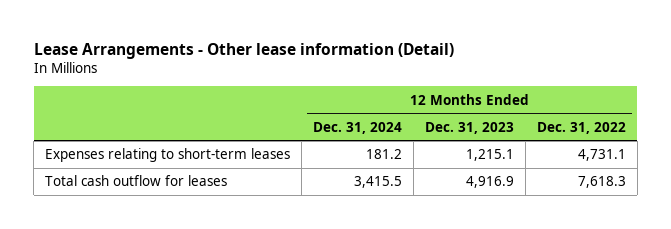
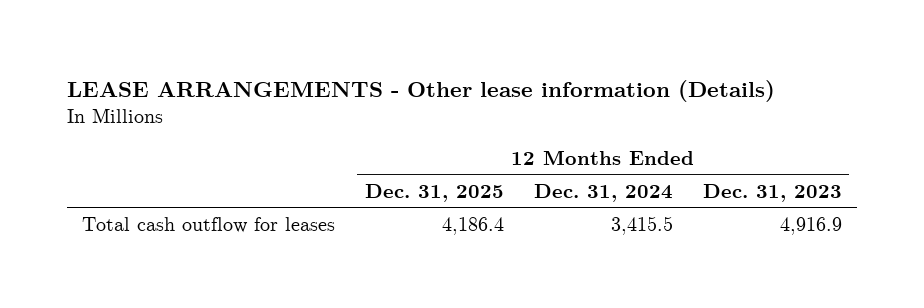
[33,42,454,59] Lease Arrangements - Other lease information (Detail) -> [66,79,775,102] LEASE ARRANGEMENTS - Other lease information (Details)
[536,121,626,134] Dec. 31, 2022 -> none
none -> [364,183,504,202] Dec. 31, 2025
[45,148,291,163] Expenses relating to short-term leases -> none

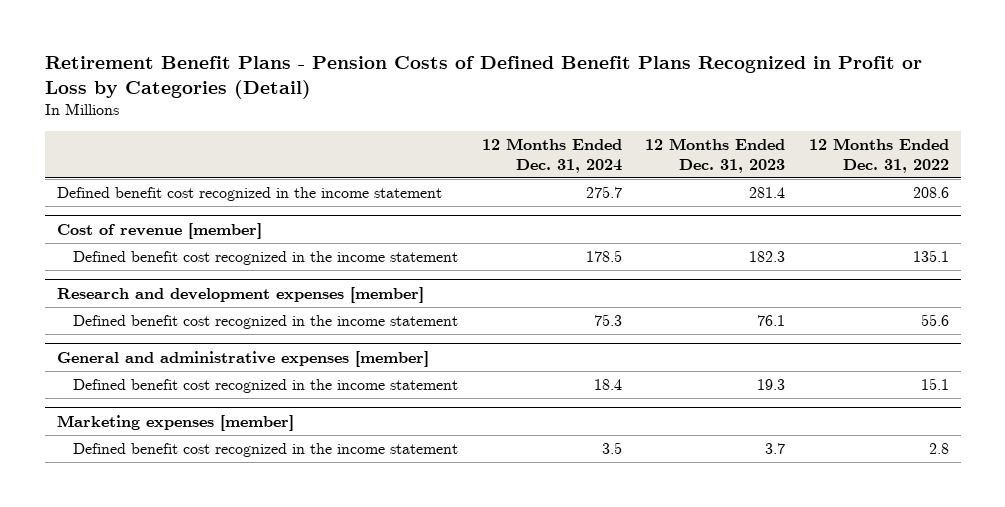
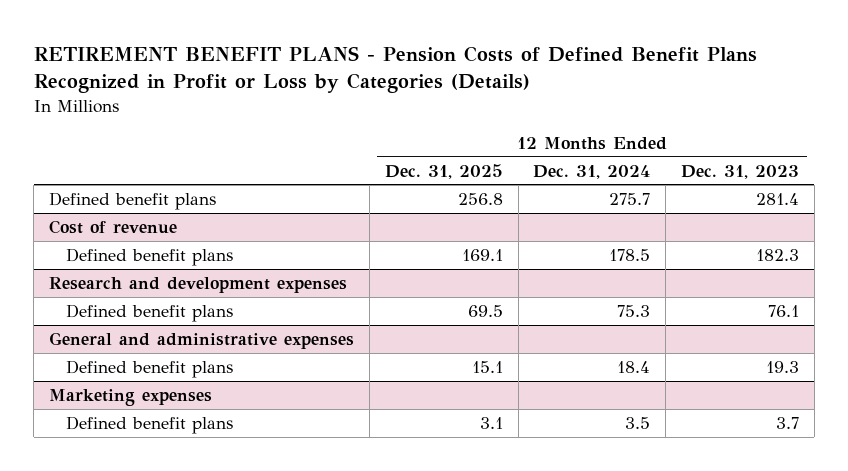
[44,56,922,99] Retirement Benefit Plans - Pension Costs of Defined Benefit Plans Recognized in Profit or Loss by Categories (Detail) -> [33,45,757,94] RETIREMENT BENEFIT PLANS - Pension Costs of Defined Benefit Plans Recognized in Profit or Loss by Categories (Details)
[808,138,949,173] 12 Months Ended Dec. 31, 2022 -> none
none -> [384,163,503,179] Dec. 31, 2025
[56,187,442,202] Defined benefit cost recognized in the income statement -> [49,191,217,210] Defined benefit plans
[56,222,262,239] Cost of revenue [member] -> [49,219,178,234] Cost of revenue
[73,251,459,266] Defined benefit cost recognized in the income statement -> [66,247,234,266] Defined benefit plans
[56,286,424,303] Research and development expenses [member] -> [49,276,348,293] Research and development expenses
[73,315,459,330] Defined benefit cost recognized in the income statement -> [66,303,234,322] Defined benefit plans
[56,350,429,367] General and administrative expenses [member] -> [49,331,355,349] General and administrative expenses
[73,379,459,394] Defined benefit cost recognized in the income statement -> [66,359,234,378] Defined benefit plans
[56,414,294,431] Marketing expenses [member] -> [49,388,213,406] Marketing expenses
[73,443,459,458] Defined benefit cost recognized in the income statement -> [66,415,234,434] Defined benefit plans

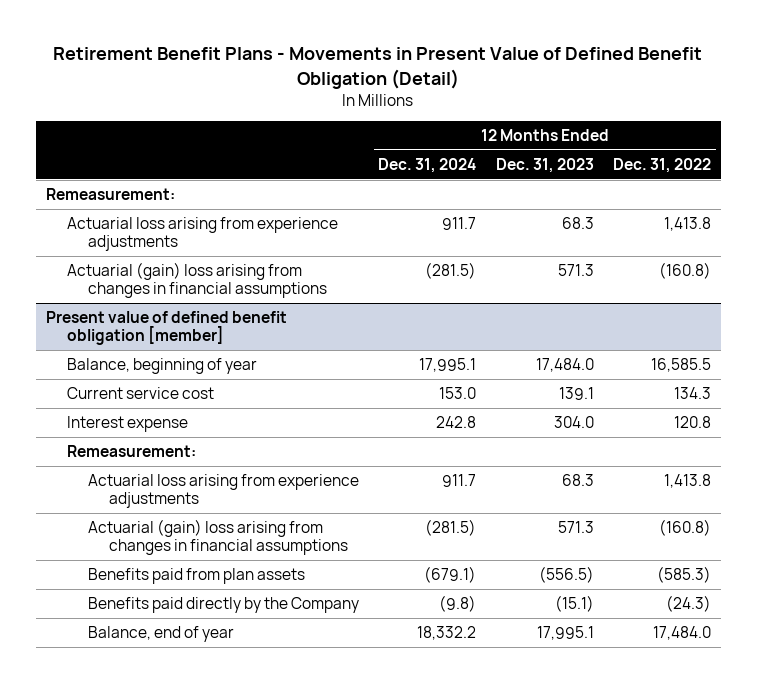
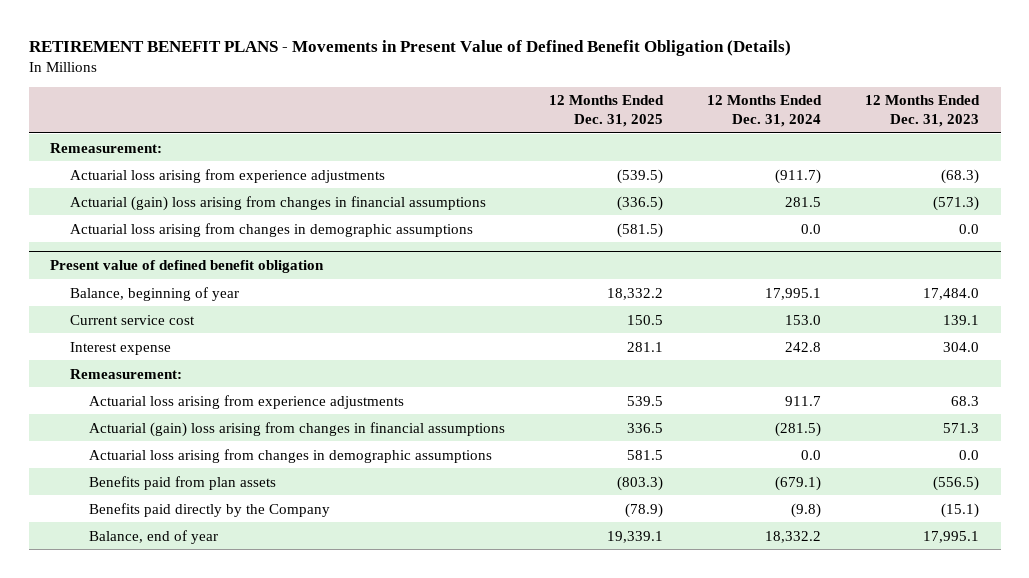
[53,47,703,89] Retirement Benefit Plans - Movements in Present Value of Defined Benefit Obligation (Detail) -> [28,39,791,56] RETIREMENT BENEFIT PLANS - Movements in Present Value of Defined Benefit Obligation (Details)
[612,157,711,173] Dec. 31, 2022 -> none
none -> [549,95,665,127] 12 Months Ended Dec. 31, 2025
[442,216,477,230] 911.7 -> [774,168,821,184] (911.7)
[561,216,594,229] 68.3 -> [940,168,979,184] (68.3)
[425,261,477,279] (281.5) -> [784,196,821,207] 281.5
[557,263,594,276] 571.3 -> [932,195,979,211] (571.3)
none -> [69,222,473,237] Actuarial loss arising from changes in demographic assumptions
[45,310,287,346] Present value of defined benefit obligation [member] -> [50,259,325,273] Present value of defined benefit obligation
none -> [89,448,493,463] Actuarial loss arising from changes in demographic assumptions

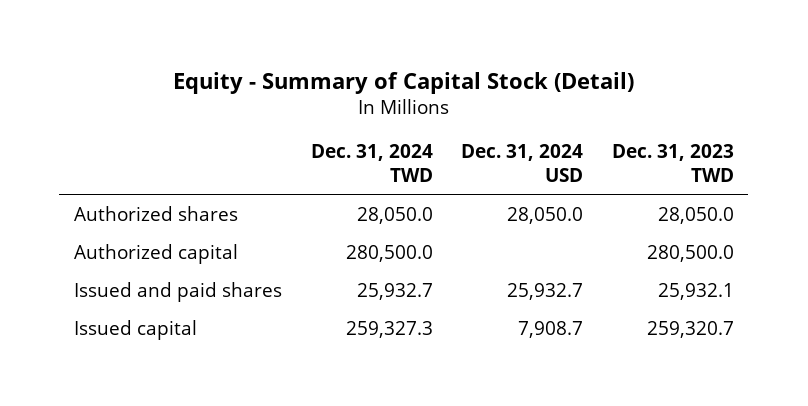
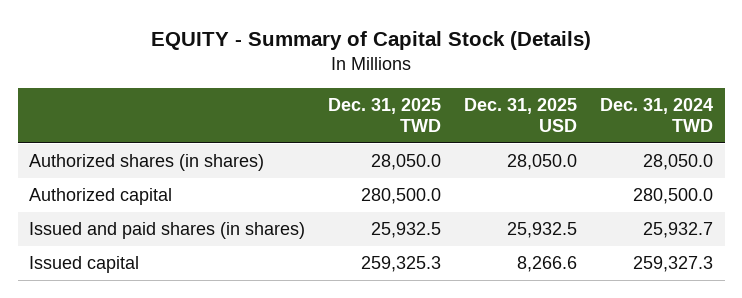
[172,71,634,94] Equity - Summary of Capital Stock (Detail) -> [151,30,592,50] EQUITY - Summary of Capital Stock (Details)
[461,144,584,183] Dec. 31, 2024 USD -> none
[611,144,734,183] Dec. 31, 2023 TWD -> none
none -> [328,97,442,132] Dec. 31, 2025 TWD
none -> [464,97,578,132] Dec. 31, 2025 USD
[73,205,238,221] Authorized shares -> [29,154,265,172] Authorized shares (in shares)
[73,281,282,302] Issued and paid shares -> [29,222,306,240] Issued and paid shares (in shares)

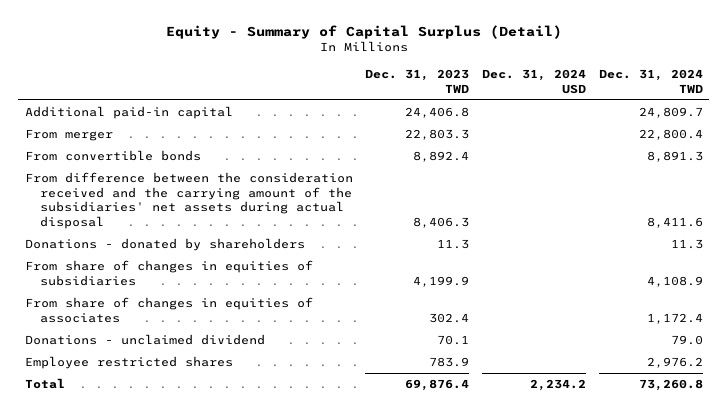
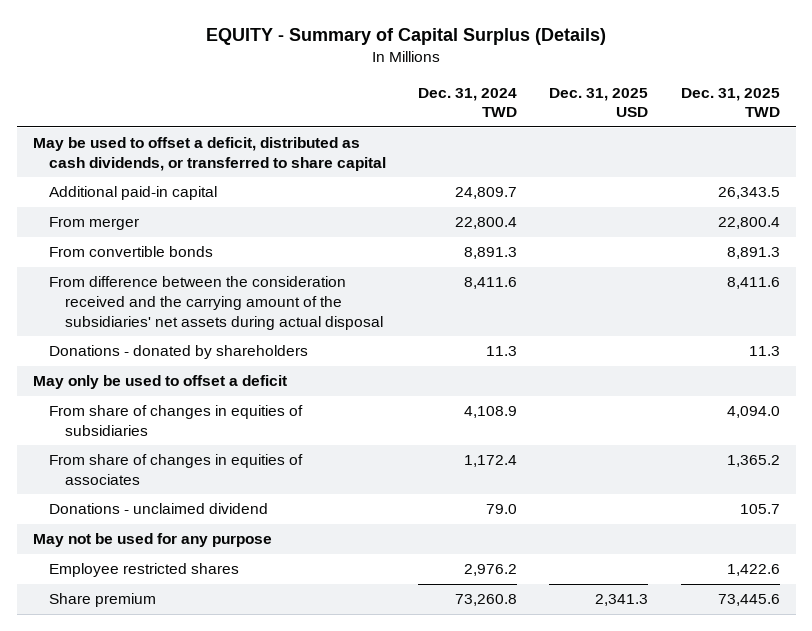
[165,24,562,39] Equity - Summary of Capital Surplus (Detail) -> [206,27,607,45] EQUITY - Summary of Capital Surplus (Details)
[365,69,470,93] Dec. 31, 2023 TWD -> none
[481,69,586,94] Dec. 31, 2024 USD -> none
none -> [549,87,649,118] Dec. 31, 2025 USD
none -> [680,87,780,118] Dec. 31, 2025 TWD
none -> [32,137,386,171] May be used to offset a deficit, distributed as cash dividends, or transferred to share capital
none -> [32,375,287,390] May only be used to offset a deficit
none -> [32,533,272,548] May not be used for any purpose
[24,378,65,390] Total -> [48,593,156,608] Share premium

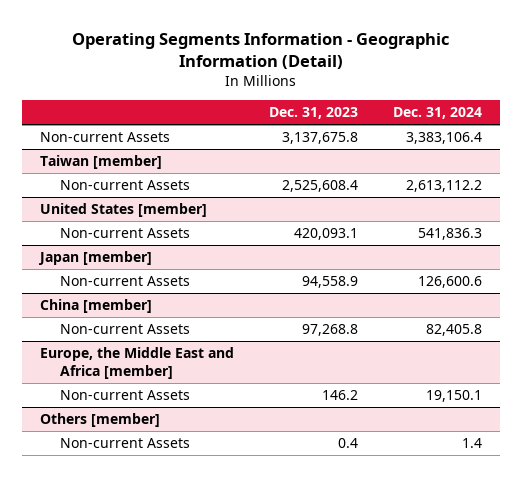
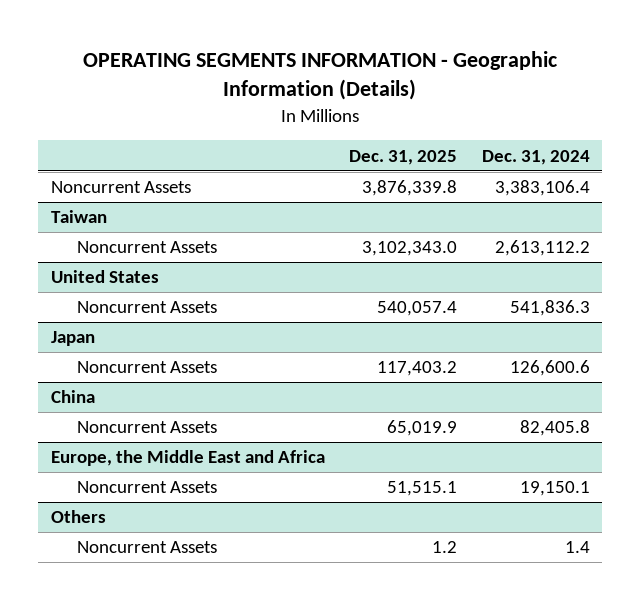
[72,32,450,69] Operating Segments Information - Geographic Information (Detail) -> [83,51,558,101] OPERATING SEGMENTS INFORMATION - Geographic Information (Details)
[269,107,359,120] Dec. 31, 2023 -> none
none -> [349,149,458,165] Dec. 31, 2025
[39,132,170,143] Non-current Assets -> [50,181,191,194] Noncurrent Assets
[39,155,162,170] Taiwan [member] -> [50,210,107,224] Taiwan
[59,180,190,191] Non-current Assets -> [77,241,218,254] Noncurrent Assets
[39,203,207,218] United States [member] -> [50,270,159,284] United States
[59,228,190,239] Non-current Assets -> [77,301,218,314] Noncurrent Assets
[37,251,152,266] Japan [member] -> [50,331,95,347] Japan
[59,276,190,287] Non-current Assets -> [77,361,218,374] Noncurrent Assets
[39,299,152,314] China [member] -> [50,390,95,404] China
[59,324,190,335] Non-current Assets -> [77,421,218,434] Noncurrent Assets
[39,347,234,379] Europe, the Middle East and Africa [member] -> [50,450,325,467] Europe, the Middle East and Africa
[59,390,190,401] Non-current Assets -> [77,481,218,494] Noncurrent Assets
[39,413,160,428] Others [member] -> [50,510,106,524] Others
[59,438,190,449] Non-current Assets -> [77,541,218,554] Noncurrent Assets

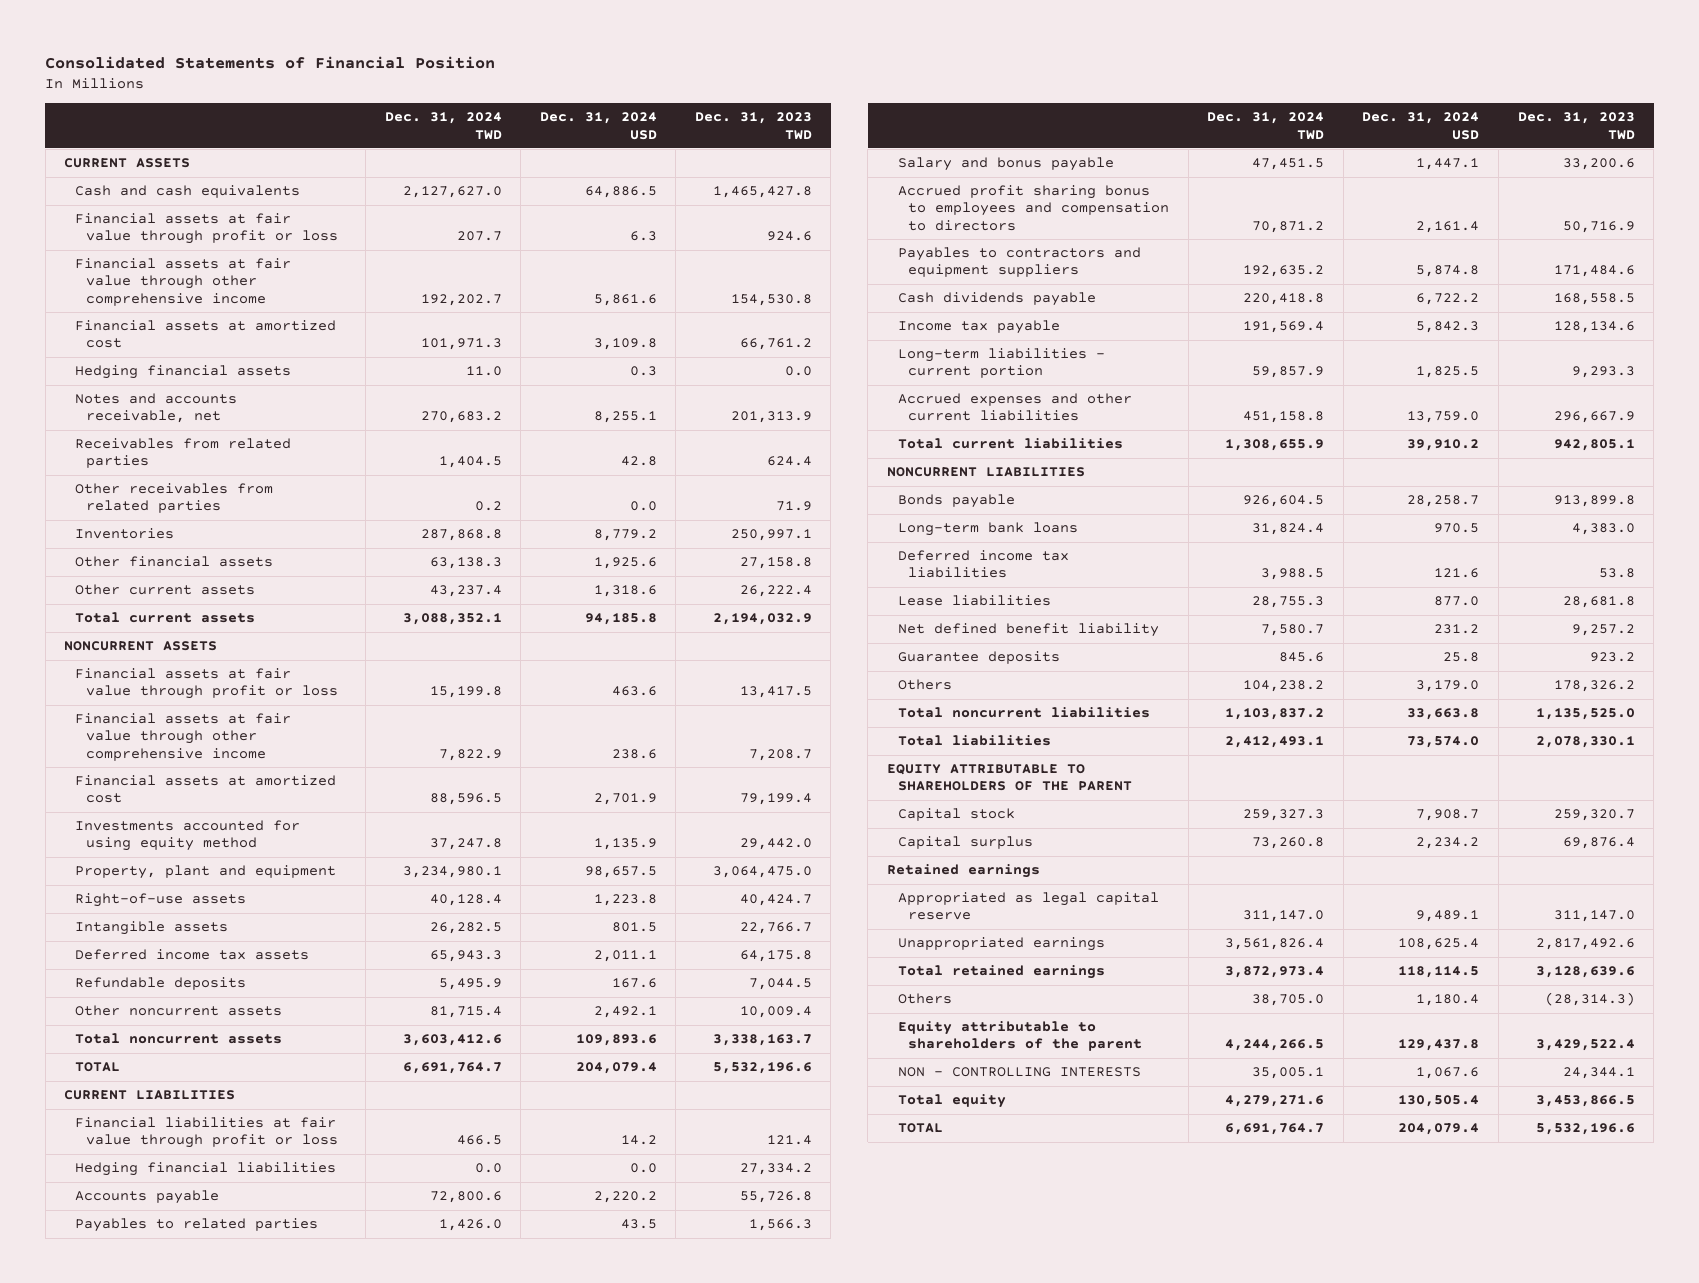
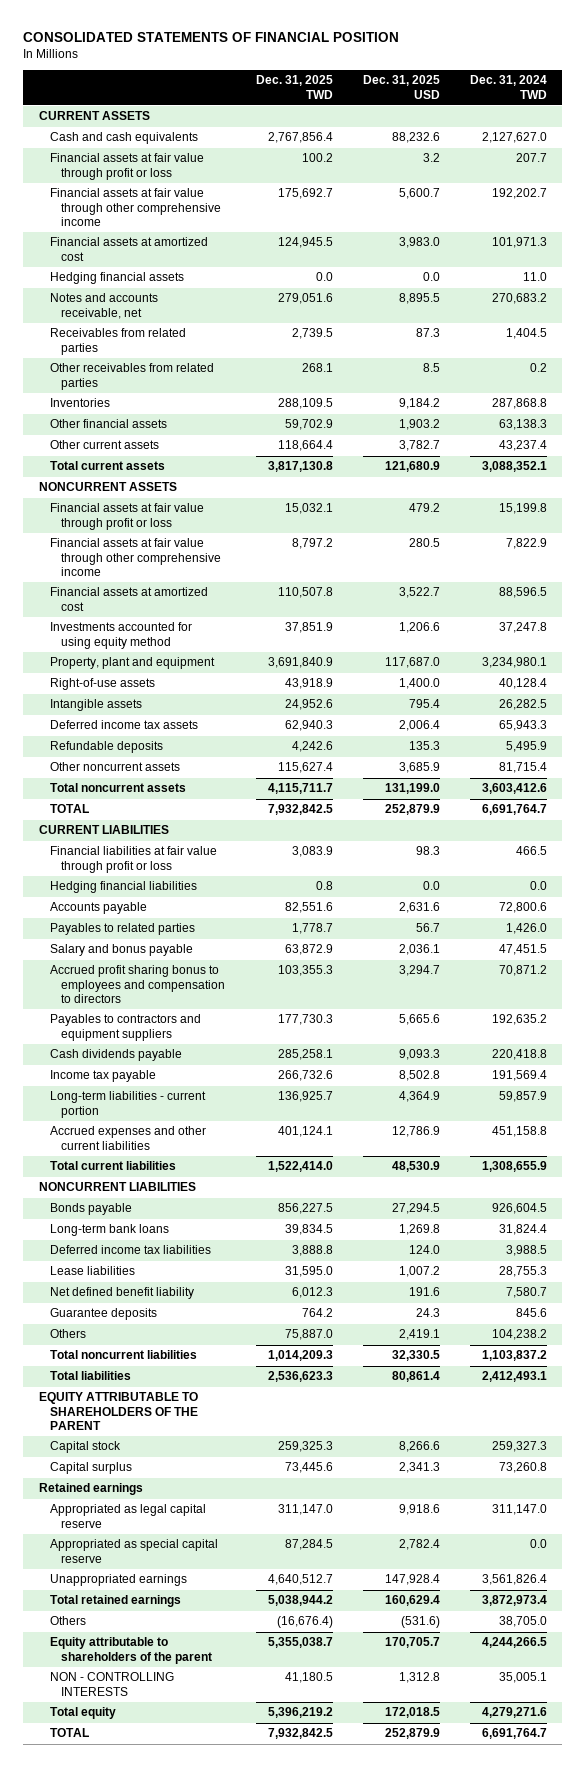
[45,56,496,70] Consolidated Statements of Financial Position -> [23,31,400,42] CONSOLIDATED STATEMENTS OF FINANCIAL POSITION
[539,112,657,140] Dec. 31, 2024 USD -> none
[694,112,812,140] Dec. 31, 2023 TWD -> none
none -> [255,75,333,99] Dec. 31, 2025 TWD
none -> [362,75,440,99] Dec. 31, 2025 USD
none -> [49,1539,218,1563] Appropriated as special capital reserve

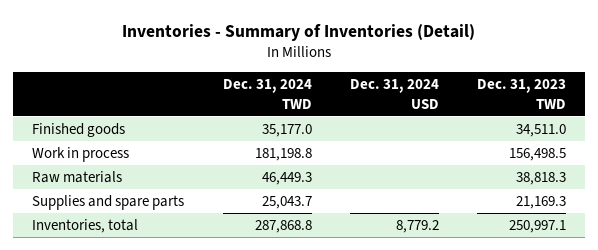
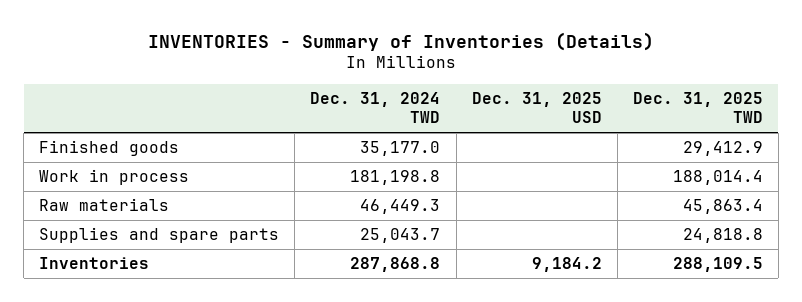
[122,23,476,41] Inventories - Summary of Inventories (Detail) -> [148,31,655,51] INVENTORIES - Summary of Inventories (Details)
[349,79,439,109] Dec. 31, 2024 USD -> none
[476,79,566,109] Dec. 31, 2023 TWD -> none
none -> [471,91,602,124] Dec. 31, 2025 USD
none -> [632,91,763,124] Dec. 31, 2025 TWD
[32,218,139,233] Inventories, total -> [39,257,150,270] Inventories

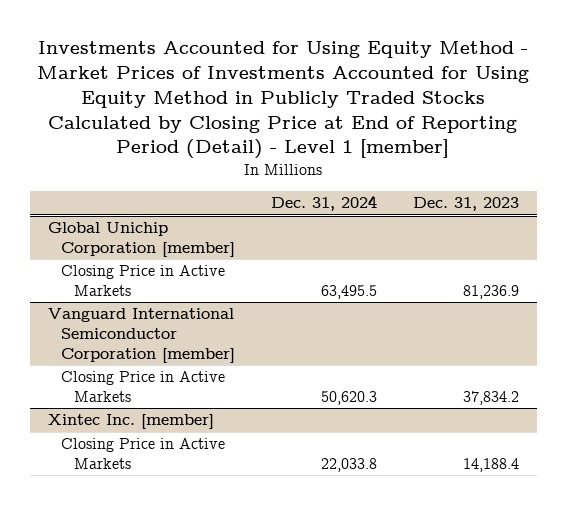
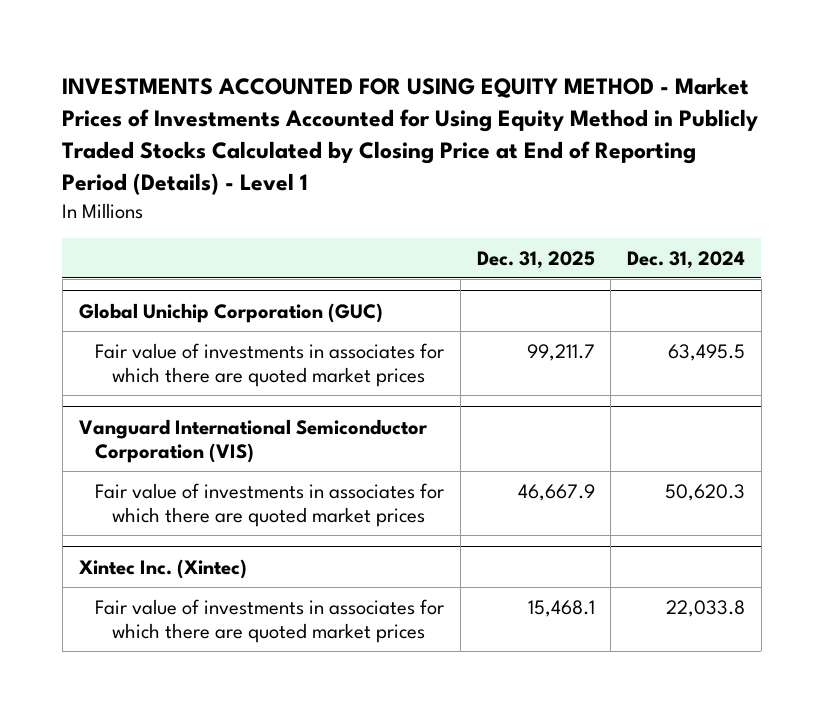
[37,41,530,160] Investments Accounted for Using Equity Method - Market Prices of Investments Accounted for Using Equity Method in Publicly Traded Stocks Calculated by Closing Price at End of Reporting Period (Detail) - Level 1 [member] -> [62,77,759,195] INVESTMENTS ACCOUNTED FOR USING EQUITY METHOD - Market Prices of Investments Accounted for Using Equity Method in Publicly Traded Stocks Calculated by Closing Price at End of Reporting Period (Details) - Level 1
[413,197,520,212] Dec. 31, 2023 -> none
none -> [476,250,595,269] Dec. 31, 2025
[47,222,236,257] Global Unichip Corporation [member] -> [78,302,383,323] Global Unichip Corporation (GUC)
[61,265,226,296] Closing Price in Active Markets -> [95,342,445,387] Fair value of investments in associates for which there are quoted market prices
[47,308,236,363] Vanguard International Semiconductor Corporation [member] -> [78,418,428,463] Vanguard International Semiconductor Corporation (VIS)
[61,371,226,402] Closing Price in Active Markets -> [95,482,445,527] Fair value of investments in associates for which there are quoted market prices
[47,414,214,430] Xintec Inc. [member] -> [78,558,247,579] Xintec Inc. (Xintec)
[61,438,226,469] Closing Price in Active Markets -> [95,598,445,643] Fair value of investments in associates for which there are quoted market prices

